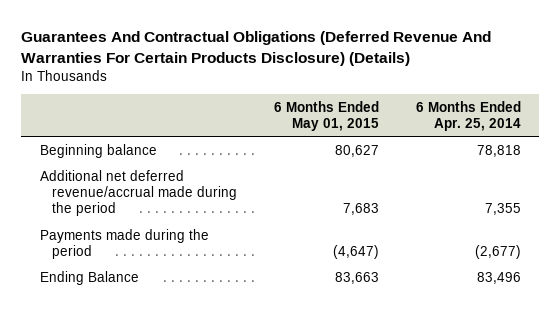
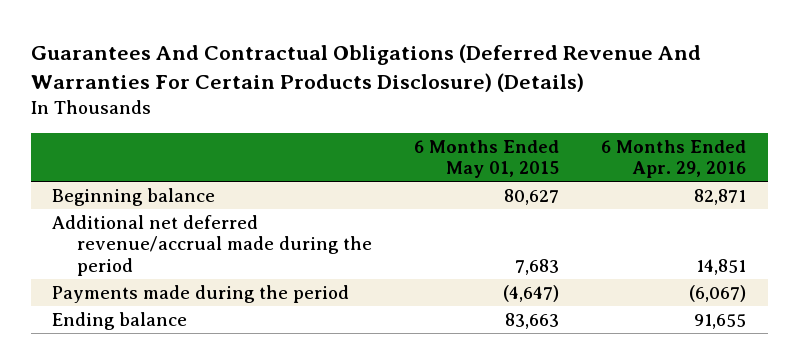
[415,100,521,131] 6 Months Ended Apr. 25, 2014 -> none
none -> [601,139,747,179] 6 Months Ended Apr. 29, 2016
[39,270,139,285] Ending Balance -> [52,311,188,330] Ending balance

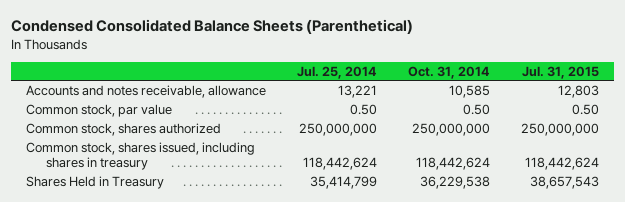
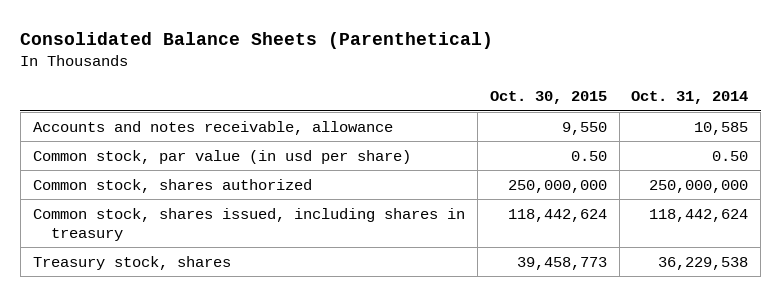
[11,19,414,35] Condensed Consolidated Balance Sheets (Parenthetical) -> [20,31,494,49] Consolidated Balance Sheets (Parenthetical)
[297,65,378,79] Jul. 25, 2014 -> none
[521,65,599,79] Jul. 31, 2015 -> none
none -> [489,91,607,105] Oct. 30, 2015
[26,103,173,117] Common stock, par value -> [32,149,411,164] Common stock, par value (in usd per share)
[26,175,165,189] Shares Held in Treasury -> [32,255,231,270] Treasury stock, shares

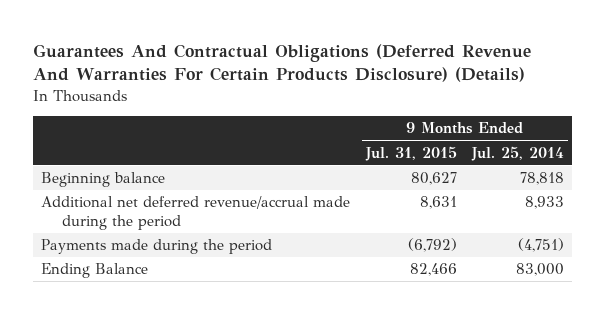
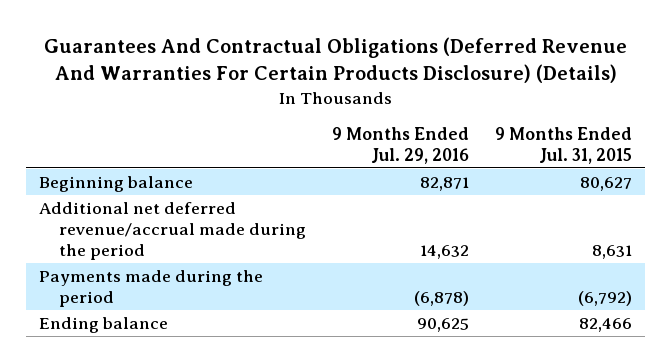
[471,145,565,161] Jul. 25, 2014 -> none
none -> [331,126,469,165] 9 Months Ended Jul. 29, 2016
[41,263,149,279] Ending Balance -> [39,316,169,333] Ending balance

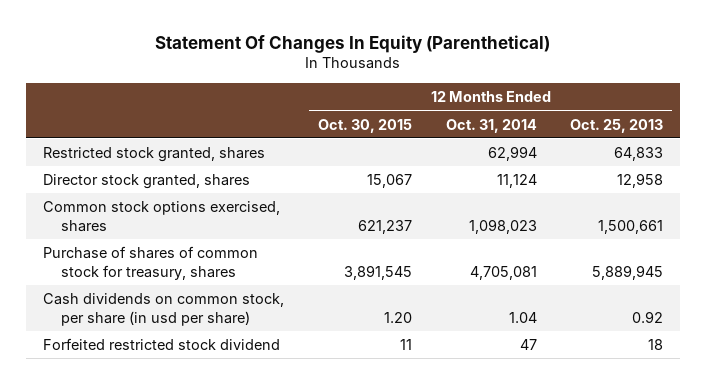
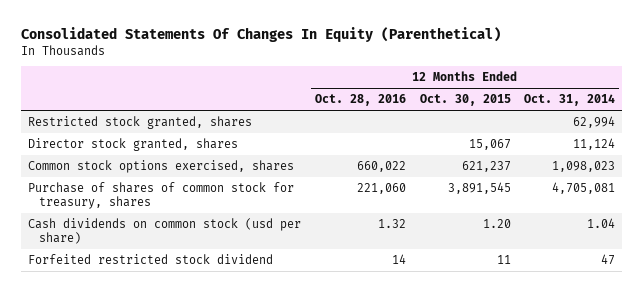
[155,34,551,53] Statement Of Changes In Equity (Parenthetical) -> [21,27,502,43] Consolidated Statements Of Changes In Equity (Parenthetical)
[570,118,664,133] Oct. 25, 2013 -> none
none -> [314,94,406,107] Oct. 28, 2016
[42,293,284,326] Cash dividends on common stock, per share (in usd per share) -> [28,218,302,245] Cash dividends on common stock (usd per share)

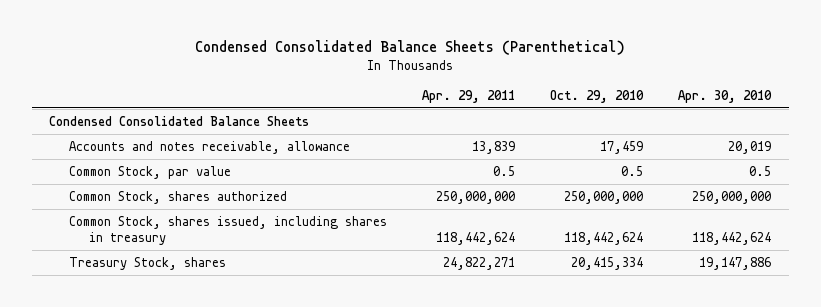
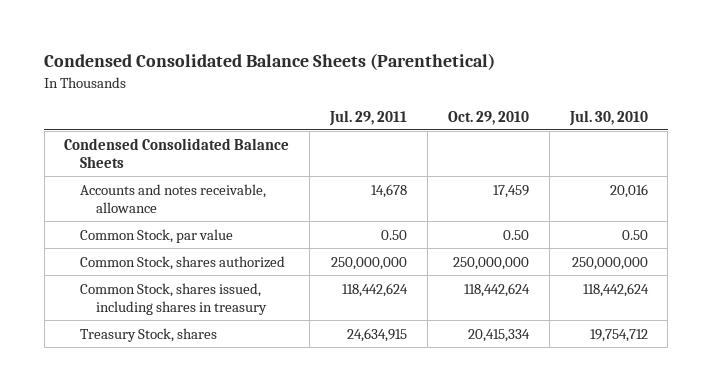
[422,89,516,103] Apr. 29, 2011 -> none
[678,89,773,103] Apr. 30, 2010 -> none
none -> [329,109,408,126] Jul. 29, 2011
none -> [568,109,648,126] Jul. 30, 2010
[621,166,644,177] 0.5 -> [502,229,529,240] 0.50

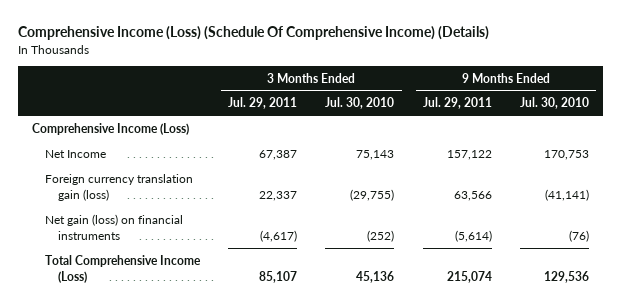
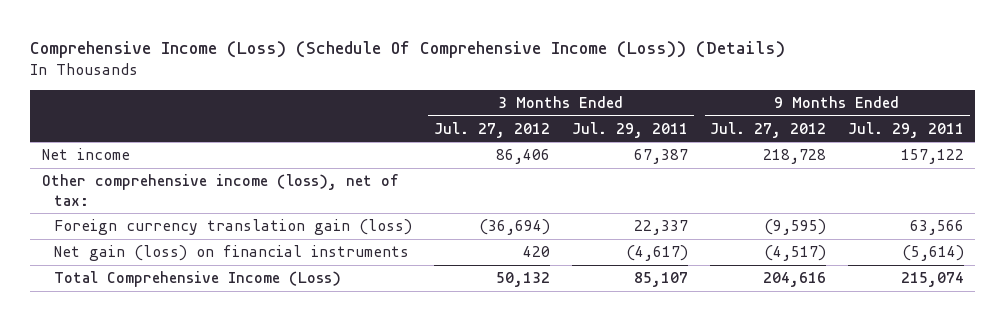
[18,26,490,41] Comprehensive Income (Loss) (Schedule Of Comprehensive Income) (Details) -> [30,41,786,59] Comprehensive Income (Loss) (Schedule Of Comprehensive Income (Loss)) (Details)
[325,97,395,110] Jul. 30, 2010 -> none
[520,97,590,110] Jul. 30, 2010 -> none
none -> [433,121,550,138] Jul. 27, 2012
none -> [710,121,827,138] Jul. 27, 2012
[32,122,190,135] Comprehensive Income (Loss) -> none
[44,149,106,158] Net Income -> [41,148,130,161] Net income
none -> [41,174,398,206] Other comprehensive income (loss), net of tax:

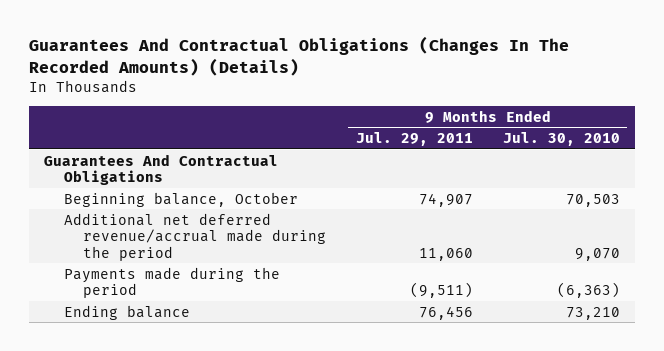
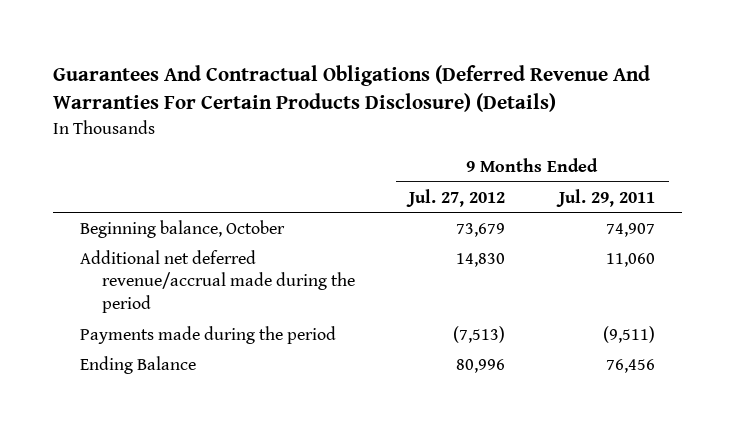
[29,36,570,77] Guarantees And Contractual Obligations (Changes In The Recorded Amounts) (Details) -> [53,65,651,113] Guarantees And Contractual Obligations (Deferred Revenue And Warranties For Certain Products Disclosure) (Details)
[502,132,620,147] Jul. 30, 2010 -> none
none -> [406,188,506,207] Jul. 27, 2012
[44,153,279,186] Guarantees And Contractual Obligations -> none
[63,304,190,320] Ending balance -> [80,355,197,374] Ending Balance

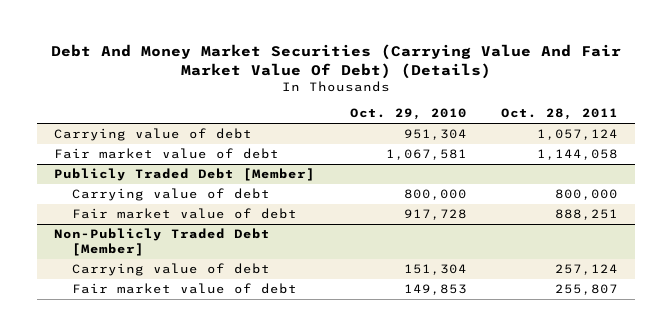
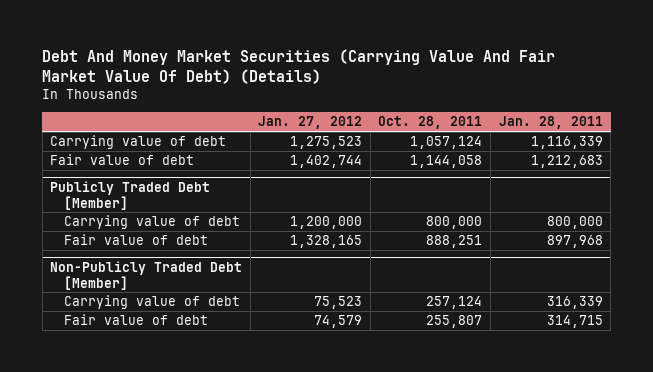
[349,108,467,121] Oct. 29, 2010 -> none
none -> [258,116,363,130] Jan. 27, 2012
none -> [498,116,603,130] Jan. 28, 2011
[54,148,280,160] Fair market value of debt -> [50,154,195,166] Fair value of debt
[72,208,298,220] Fair market value of debt -> [63,234,208,246] Fair value of debt
[72,283,298,295] Fair market value of debt -> [63,314,208,326] Fair value of debt

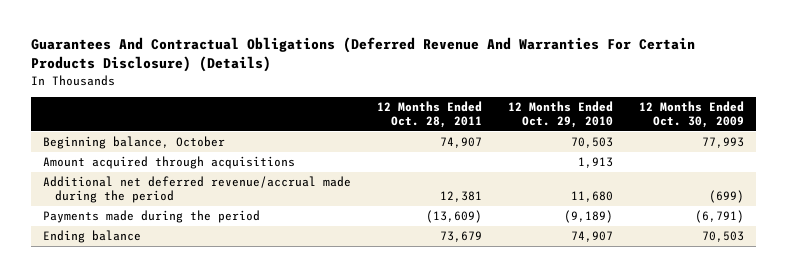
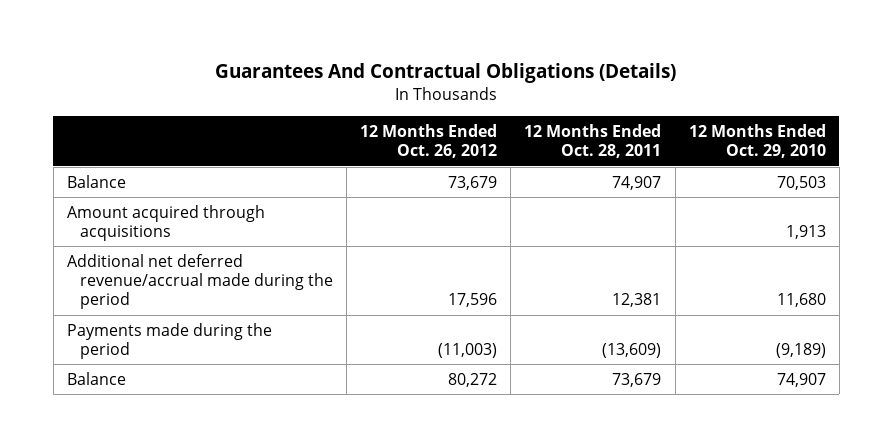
[30,37,695,73] Guarantees And Contractual Obligations (Deferred Revenue And Warranties For Certain Products Disclosure) (Details) -> [215,63,677,84] Guarantees And Contractual Obligations (Details)
[638,100,744,128] 12 Months Ended Oct. 30, 2009 -> none
none -> [360,124,498,159] 12 Months Ended Oct. 26, 2012
[43,136,226,150] Beginning balance, October -> [66,174,126,188] Balance
[43,230,142,244] Ending balance -> [66,371,126,385] Balance

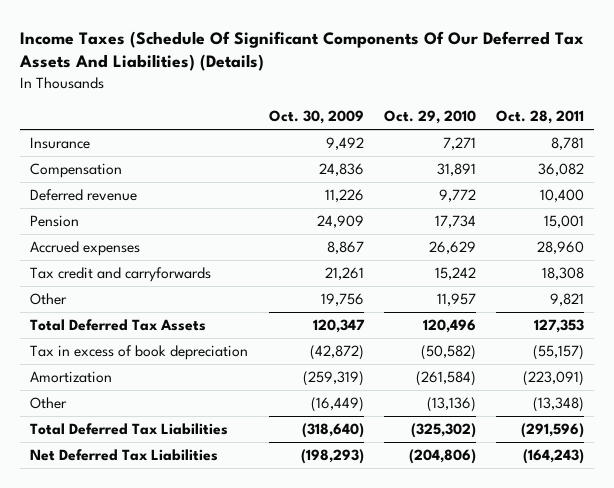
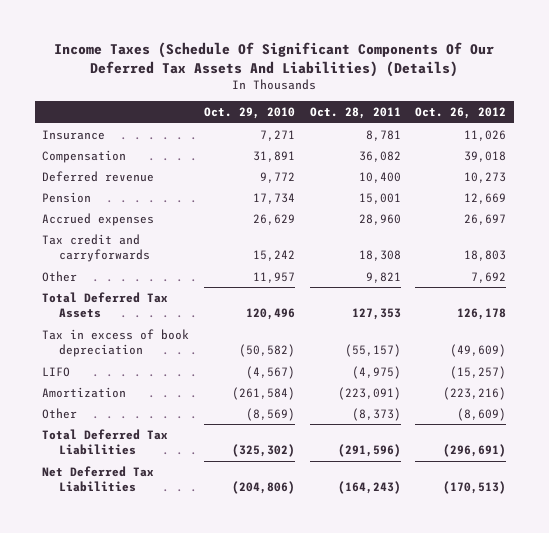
[268,110,364,125] Oct. 30, 2009 -> none
none -> [415,107,507,120] Oct. 26, 2012
none -> [42,366,71,377] LIFO
[426,396,476,412] (13,136) -> [245,407,295,421] (8,569)
[533,396,585,412] (13,348) -> [351,407,401,421] (8,373)

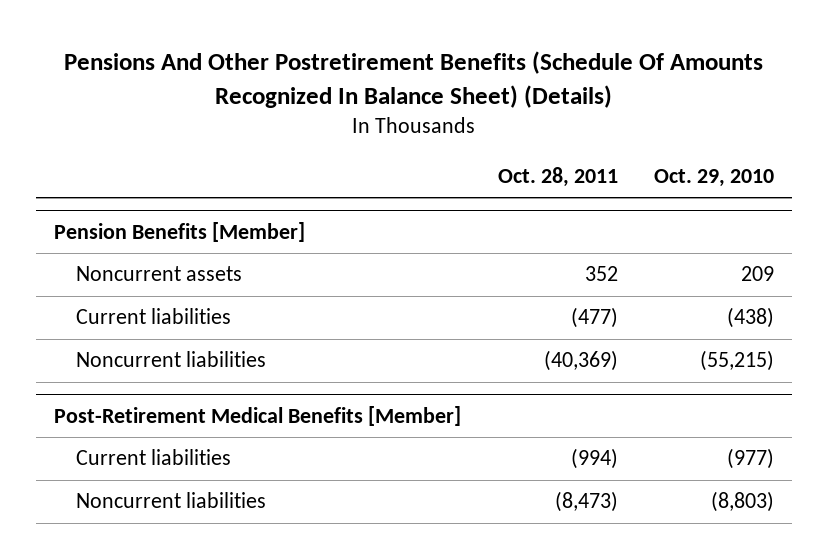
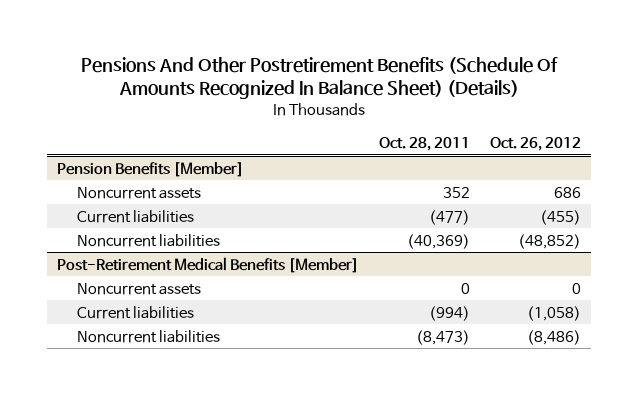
[653,169,774,188] Oct. 29, 2010 -> none
none -> [489,136,581,151] Oct. 26, 2012
none -> [77,282,202,295] Noncurrent assets

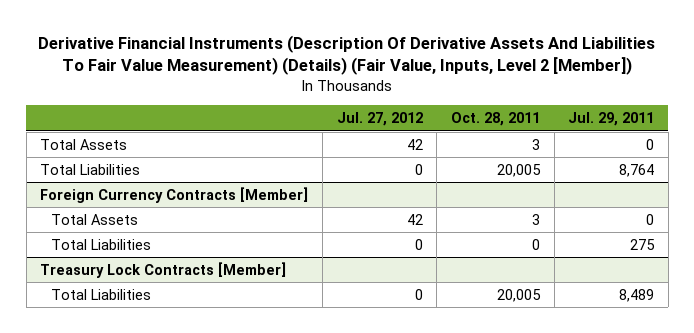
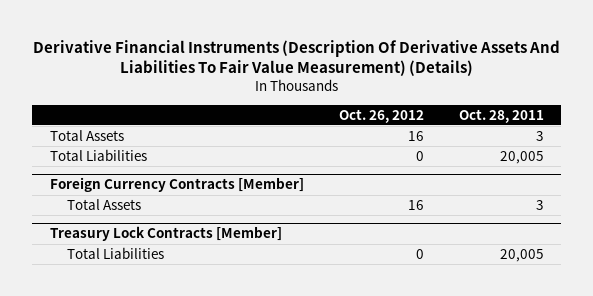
[38,34,656,76] Derivative Financial Instruments (Description Of Derivative Assets And Liabilities To Fair Value Measurement) (Details) (Fair Value, Inputs, Level 2 [Member]) -> [32,39,560,77] Derivative Financial Instruments (Description Of Derivative Assets And Liabilities To Fair Value Measurement) (Details)
[336,112,423,127] Jul. 27, 2012 -> none
[568,112,655,127] Jul. 29, 2011 -> none
none -> [338,108,424,123] Oct. 26, 2012
[51,238,152,250] Total Liabilities -> none

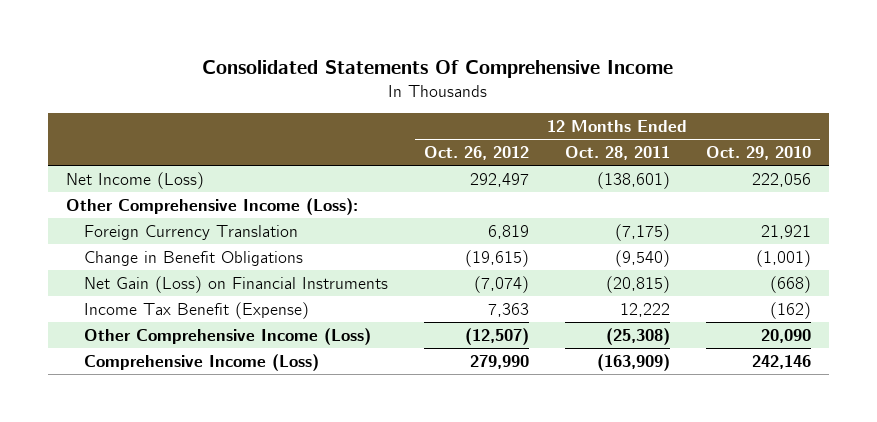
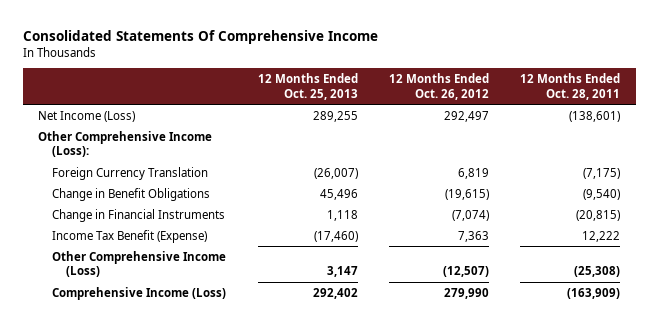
[705,145,811,160] Oct. 29, 2010 -> none
none -> [257,73,358,100] 12 Months Ended Oct. 25, 2013
[83,275,388,293] Net Gain (Loss) on Financial Instruments -> [52,208,226,222] Change in Financial Instruments

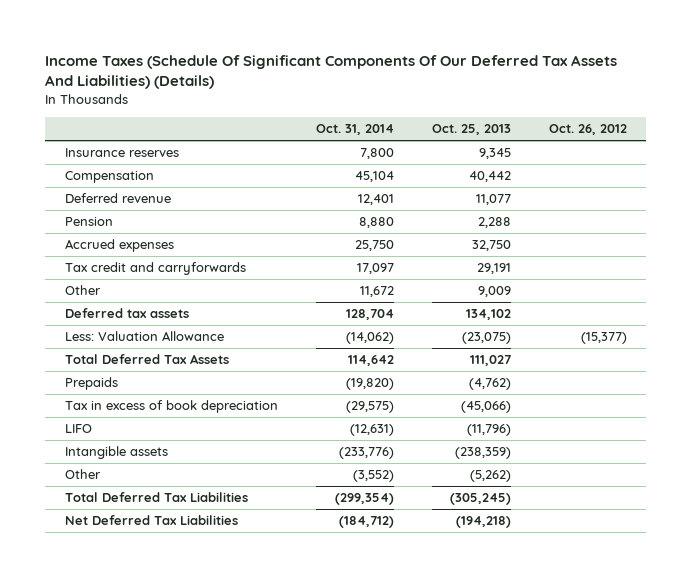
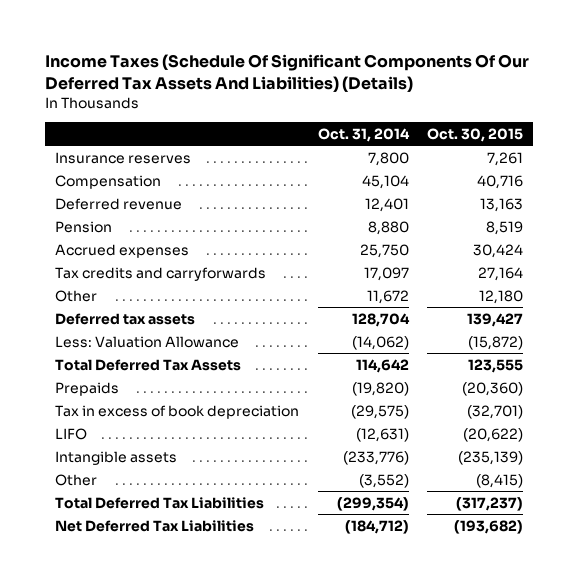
[431,124,511,136] Oct. 25, 2013 -> none
[549,124,628,136] Oct. 26, 2012 -> none
none -> [427,127,524,142] Oct. 30, 2015
[64,262,246,276] Tax credit and carryforwards -> [54,266,266,281] Tax credits and carryforwards

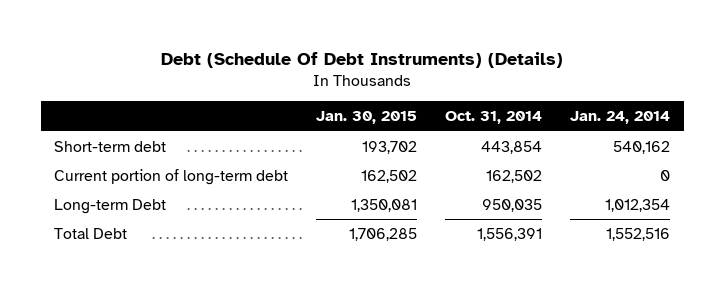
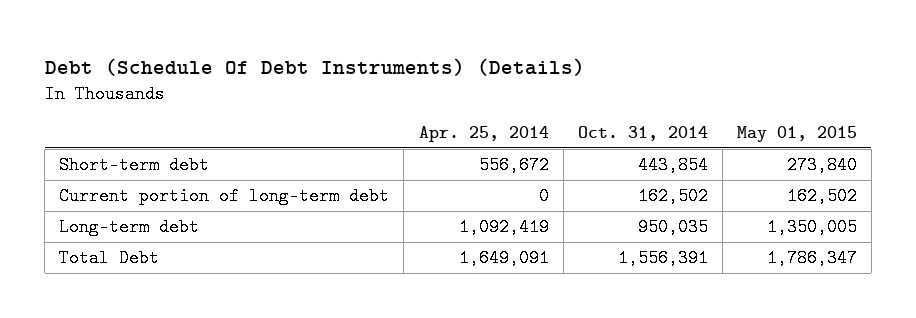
[316,111,418,125] Jan. 30, 2015 -> none
[569,111,670,125] Jan. 24, 2014 -> none
none -> [418,126,549,143] Apr. 25, 2014
none -> [736,126,857,143] May 01, 2015
[54,199,167,215] Long-term Debt -> [59,218,200,237] Long-term debt

